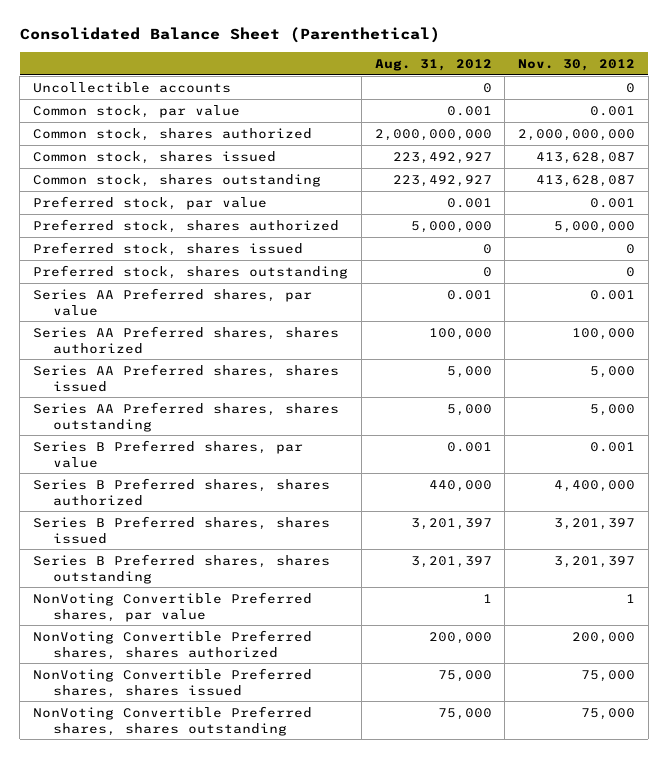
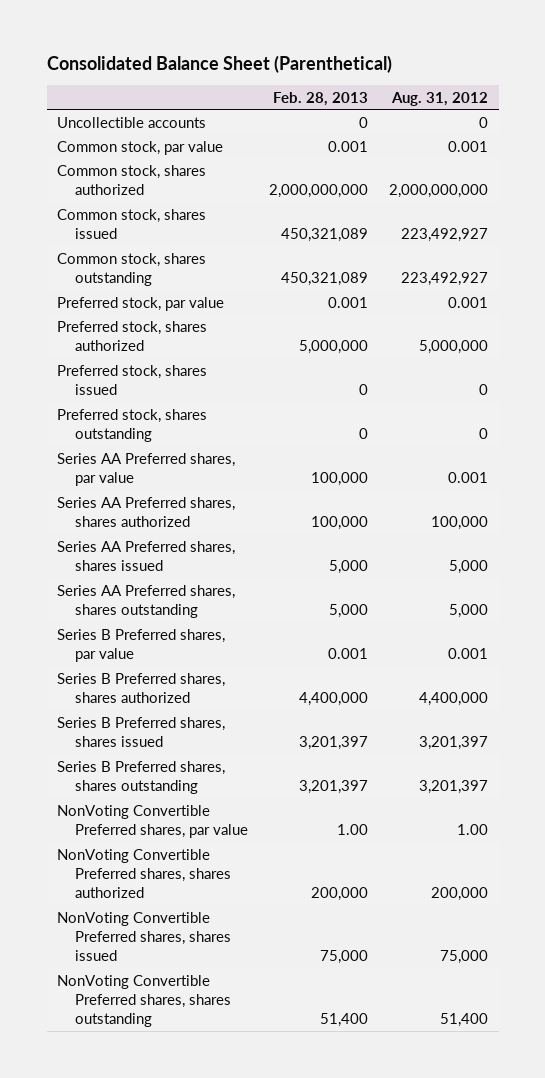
[517,58,635,71] Nov. 30, 2012 -> none
none -> [273,91,369,106] Feb. 28, 2013
[428,479,492,492] 440,000 -> [419,691,489,706] 4,400,000
[482,593,492,603] 1 -> [457,823,489,835] 1.00
[437,707,492,720] 75,000 -> [440,1013,489,1028] 51,400

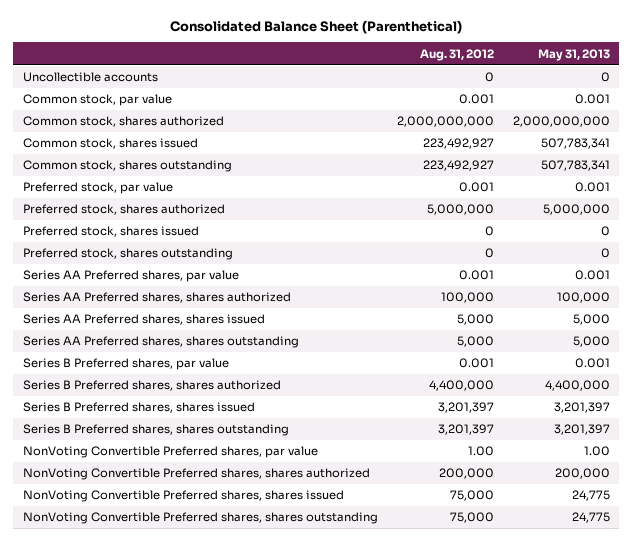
[273,91,369,106] Feb. 28, 2013 -> none
none -> [537,48,610,61] May 31, 2013
[440,1013,489,1028] 51,400 -> [449,512,494,524] 75,000

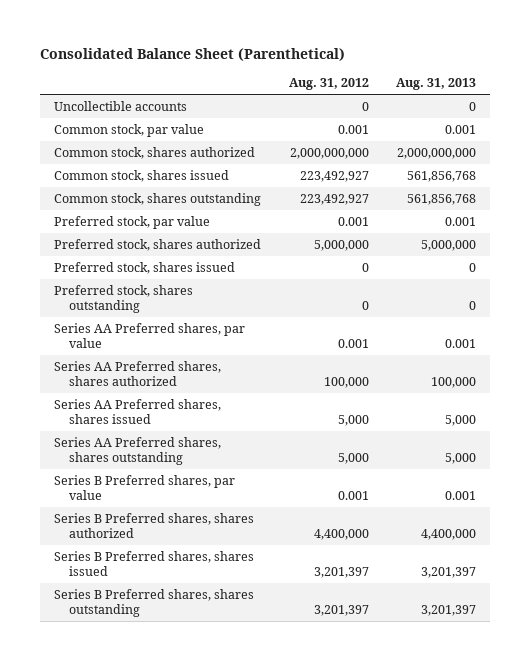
[537,48,610,61] May 31, 2013 -> none
none -> [396,78,477,91] Aug. 31, 2013
[22,446,318,459] NonVoting Convertible Preferred shares, par value -> none
[22,468,370,481] NonVoting Convertible Preferred shares, shares authorized -> none
[22,490,344,503] NonVoting Convertible Preferred shares, shares issued -> none
[22,512,378,525] NonVoting Convertible Preferred shares, shares outstanding -> none

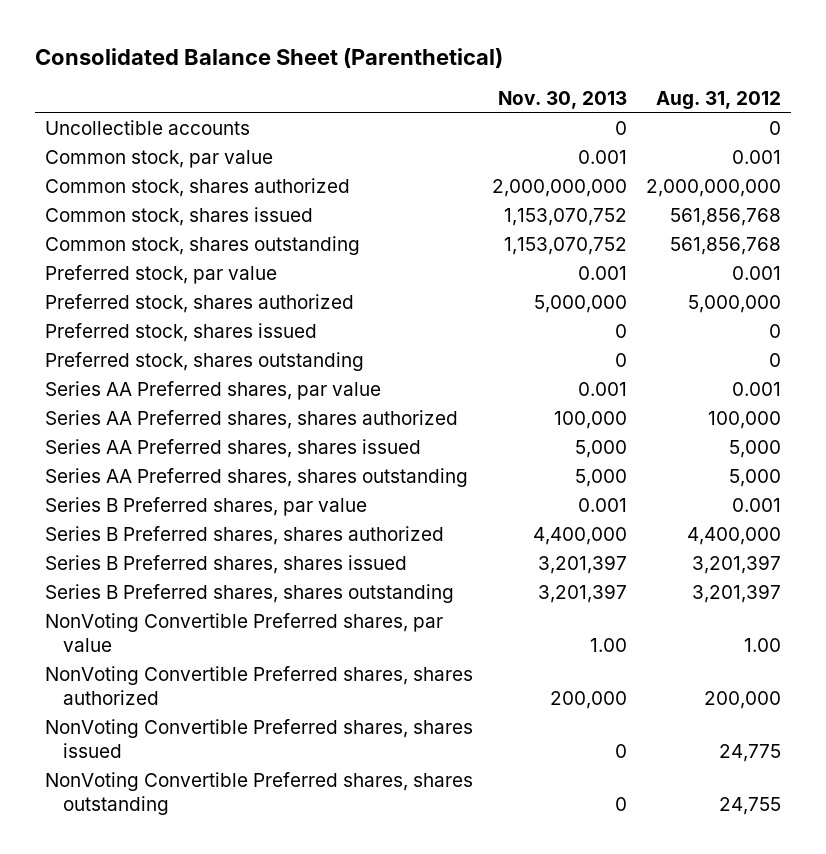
[396,78,477,91] Aug. 31, 2013 -> none
none -> [498,91,628,110] Nov. 30, 2013
[299,170,369,182] 223,492,927 -> [670,208,782,227] 561,856,768
[299,193,369,205] 223,492,927 -> [670,237,782,256] 561,856,768
none -> [44,613,443,653] NonVoting Convertible Preferred shares, par value
none -> [44,666,473,706] NonVoting Convertible Preferred shares, shares authorized
none -> [44,719,473,759] NonVoting Convertible Preferred shares, shares issued
none -> [44,772,473,816] NonVoting Convertible Preferred shares, shares outstanding

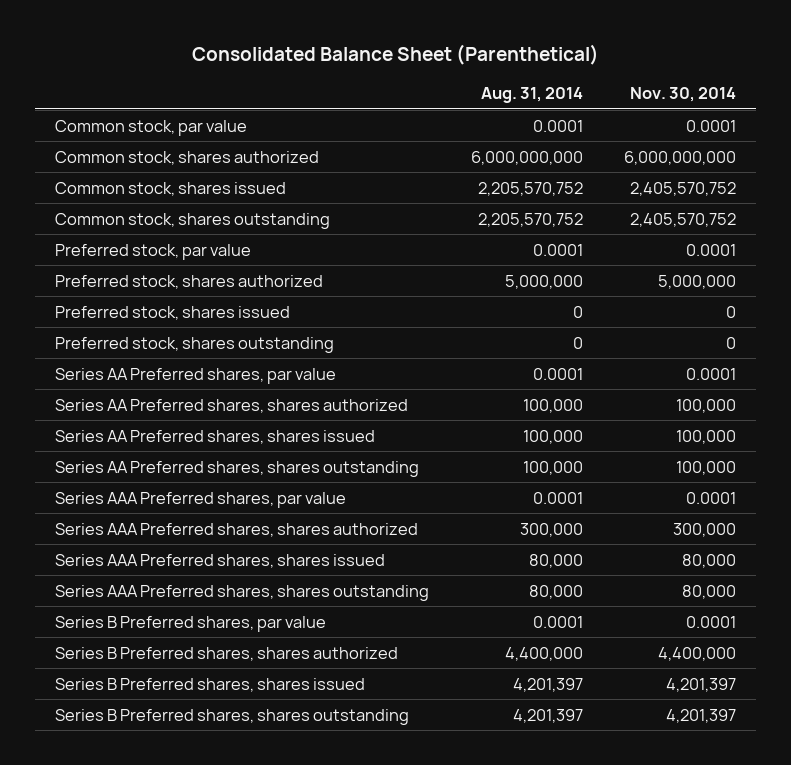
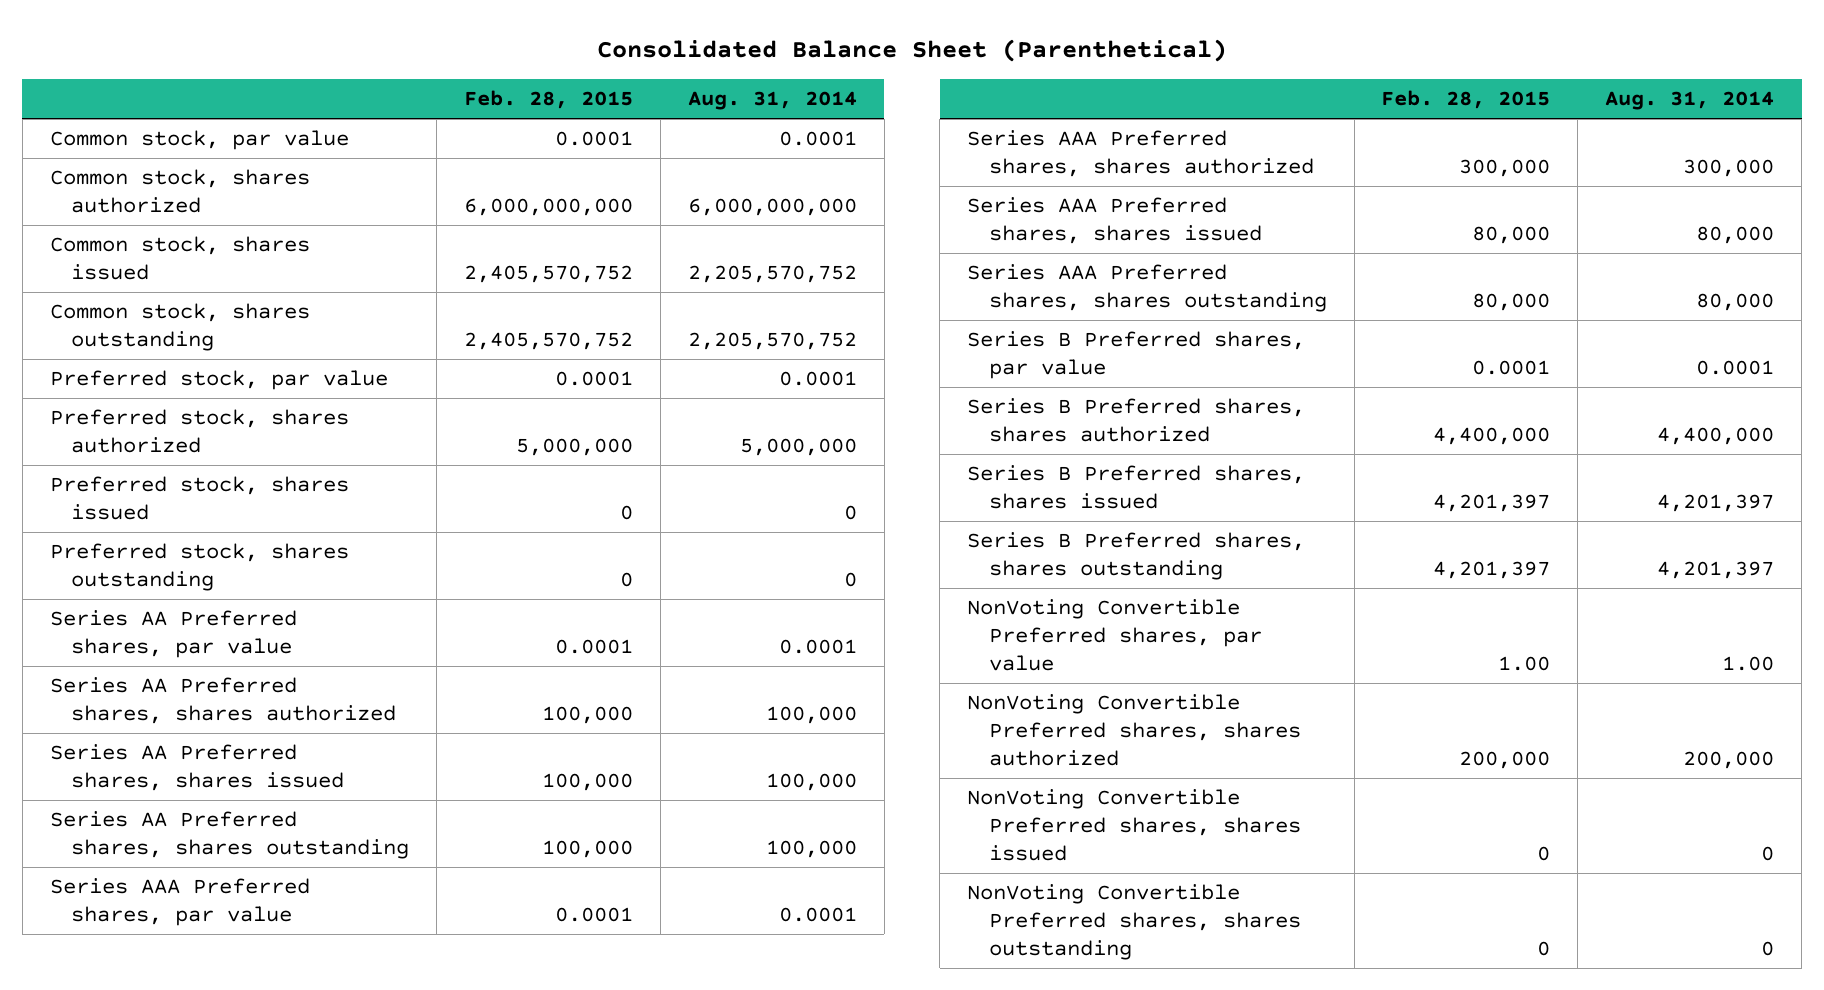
[629,87,736,103] Nov. 30, 2014 -> none
none -> [463,90,633,110] Feb. 28, 2015
none -> [967,599,1262,671] NonVoting Convertible Preferred shares, par value
none -> [967,694,1301,766] NonVoting Convertible Preferred shares, shares authorized
none -> [967,789,1301,861] NonVoting Convertible Preferred shares, shares issued
none -> [967,884,1301,960] NonVoting Convertible Preferred shares, shares outstanding

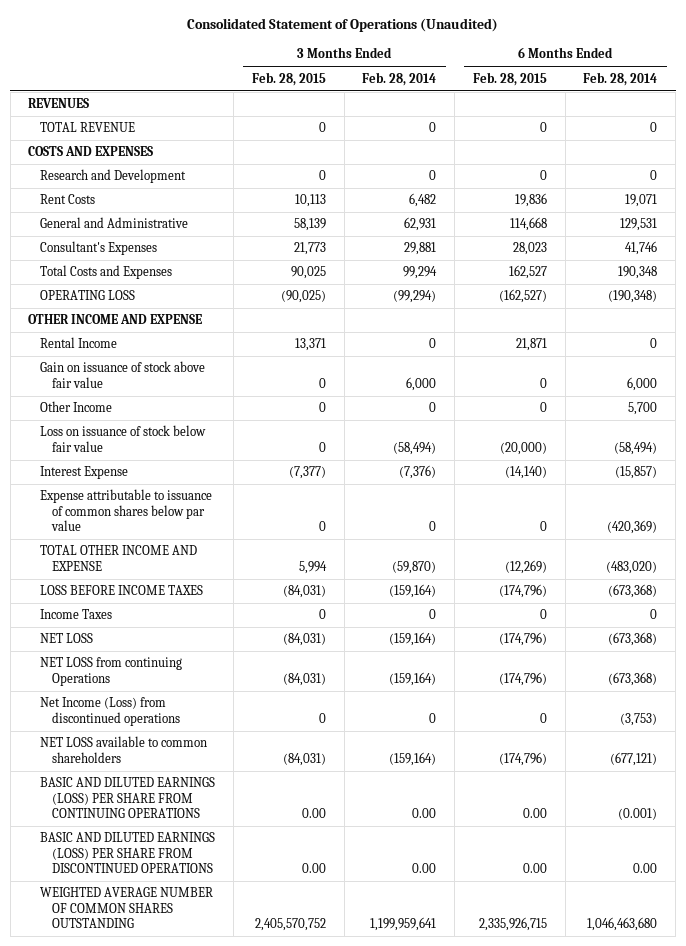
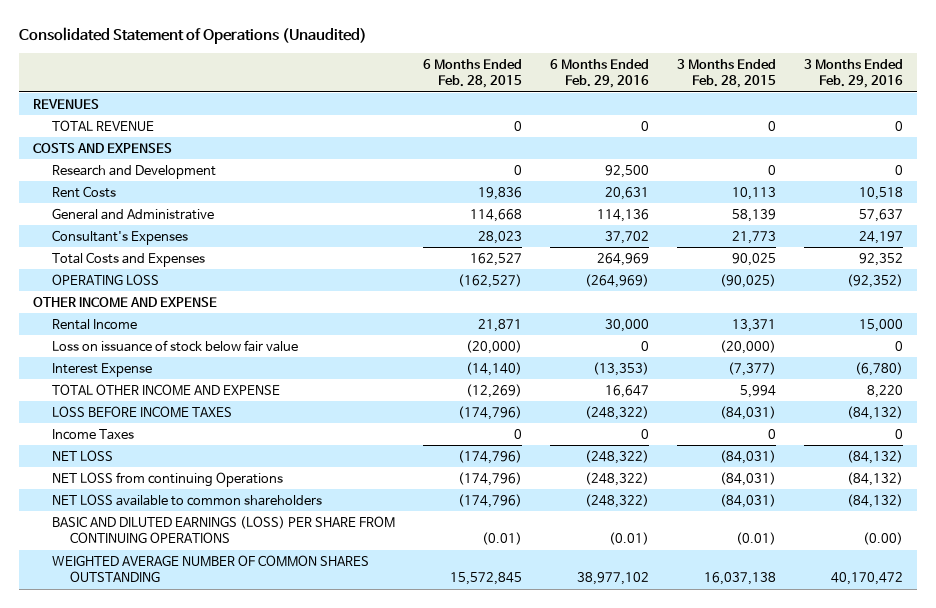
[362,71,437,86] Feb. 28, 2014 -> none
[583,71,658,86] Feb. 28, 2014 -> none
none -> [549,58,649,89] 6 Months Ended Feb. 29, 2016
none -> [803,58,903,89] 3 Months Ended Feb. 29, 2016
[40,361,206,388] Gain on issuance of stock above fair value -> none
[40,401,113,413] Other Income -> none
[318,441,326,452] 0 -> [719,339,776,354] (20,000)
[40,489,213,532] Expense attributable to issuance of common shares below par value -> none
[40,697,181,726] Net Income (Loss) from discontinued operations -> none
[40,832,216,874] BASIC AND DILUTED EARNINGS (LOSS) PER SHARE FROM DISCONTINUED OPERATIONS -> none
[301,808,326,819] 0.00 -> [735,532,776,546] (0.01)
[522,808,547,819] 0.00 -> [481,532,522,546] (0.01)
[254,918,326,932] 2,405,570,752 -> [703,572,776,586] 16,037,138
[478,917,547,932] 2,335,926,715 -> [449,572,522,586] 15,572,845

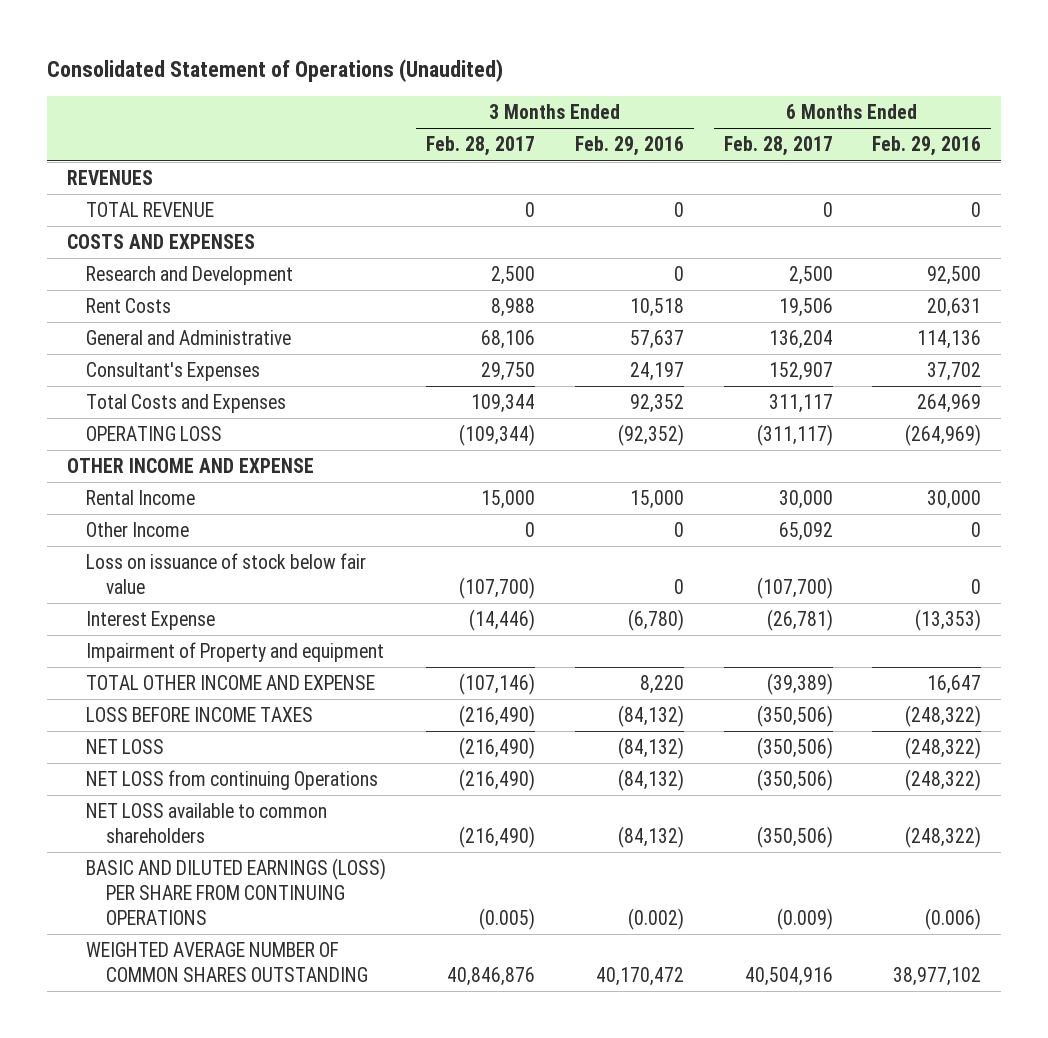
[422,58,522,89] 6 Months Ended Feb. 28, 2015 -> none
[676,58,776,89] 3 Months Ended Feb. 28, 2015 -> none
none -> [426,136,536,157] Feb. 28, 2017
none -> [723,136,833,157] Feb. 28, 2017
none -> [86,521,190,537] Other Income
none -> [86,641,385,662] Impairment of Property and equipment
[51,428,134,440] Income Taxes -> none
[608,532,649,546] (0.01) -> [925,908,982,931] (0.006)
[862,532,903,546] (0.00) -> [627,908,684,931] (0.002)

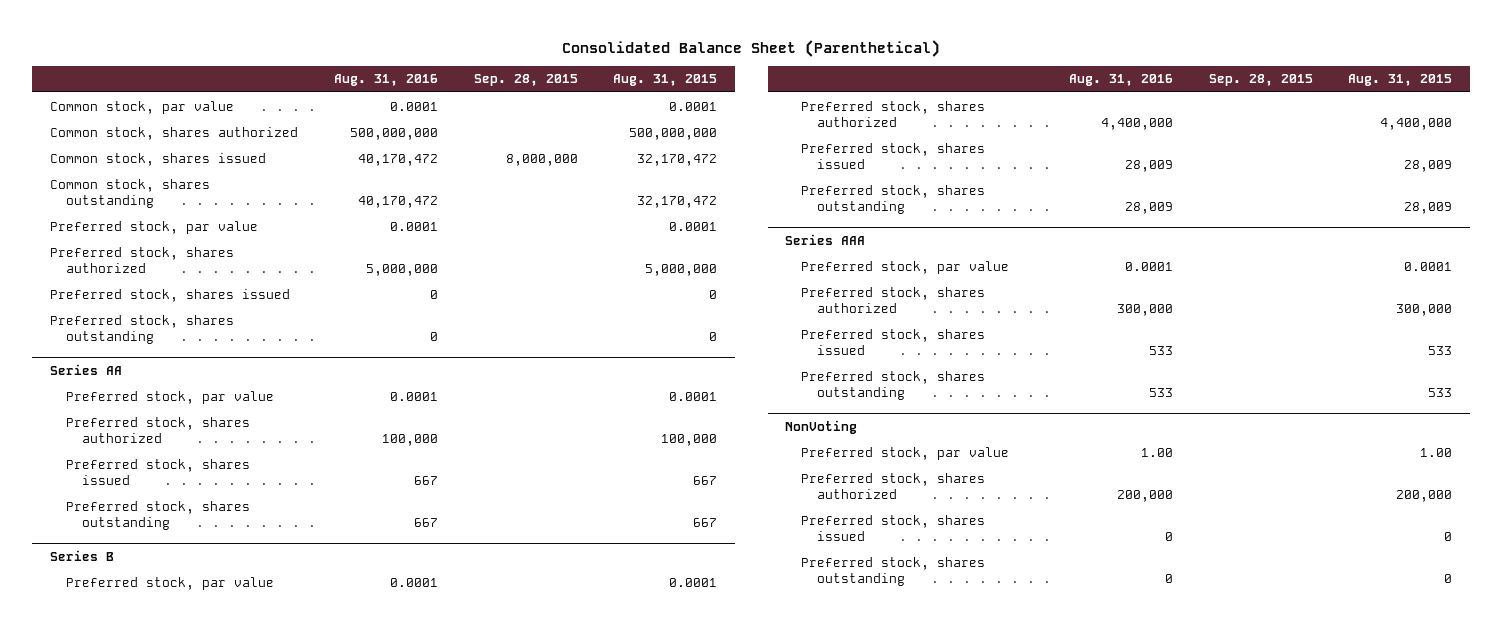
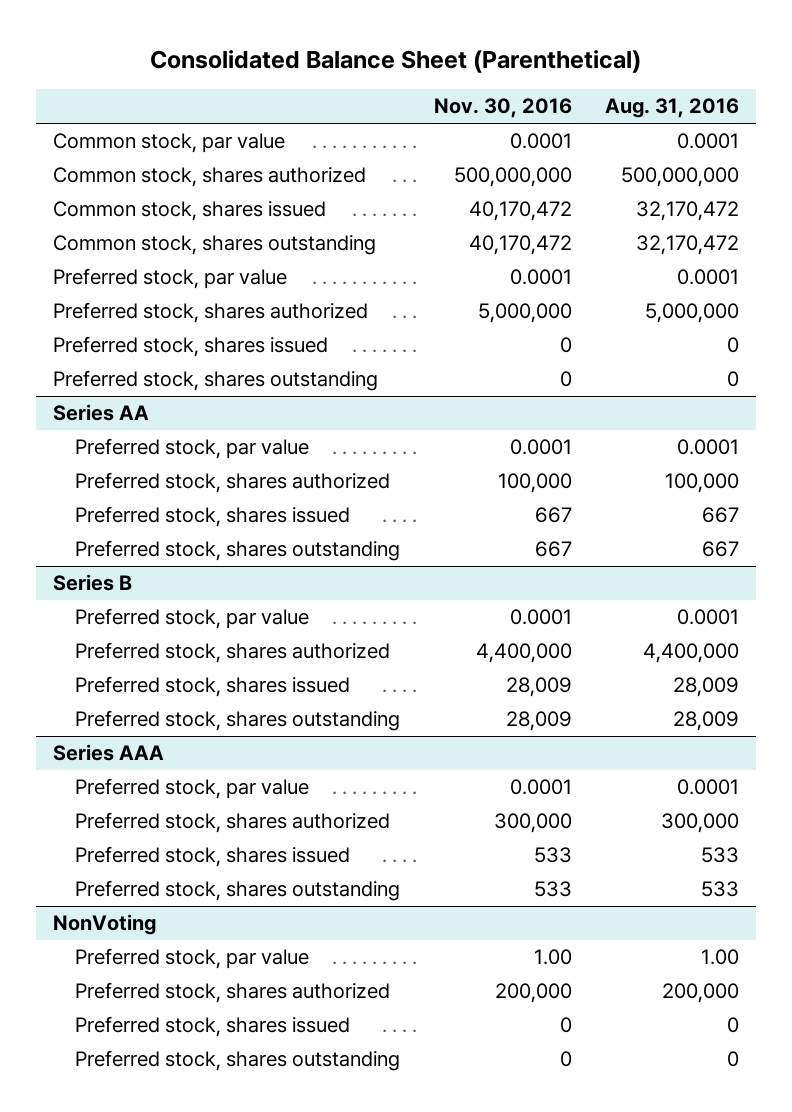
[473,74,578,87] Sep. 28, 2015 -> none
[613,74,718,87] Aug. 31, 2015 -> none
none -> [433,98,572,119] Nov. 30, 2016
[357,153,438,166] 40,170,472 -> [636,201,740,222] 32,170,472
[357,195,438,208] 40,170,472 -> [636,235,740,256] 32,170,472

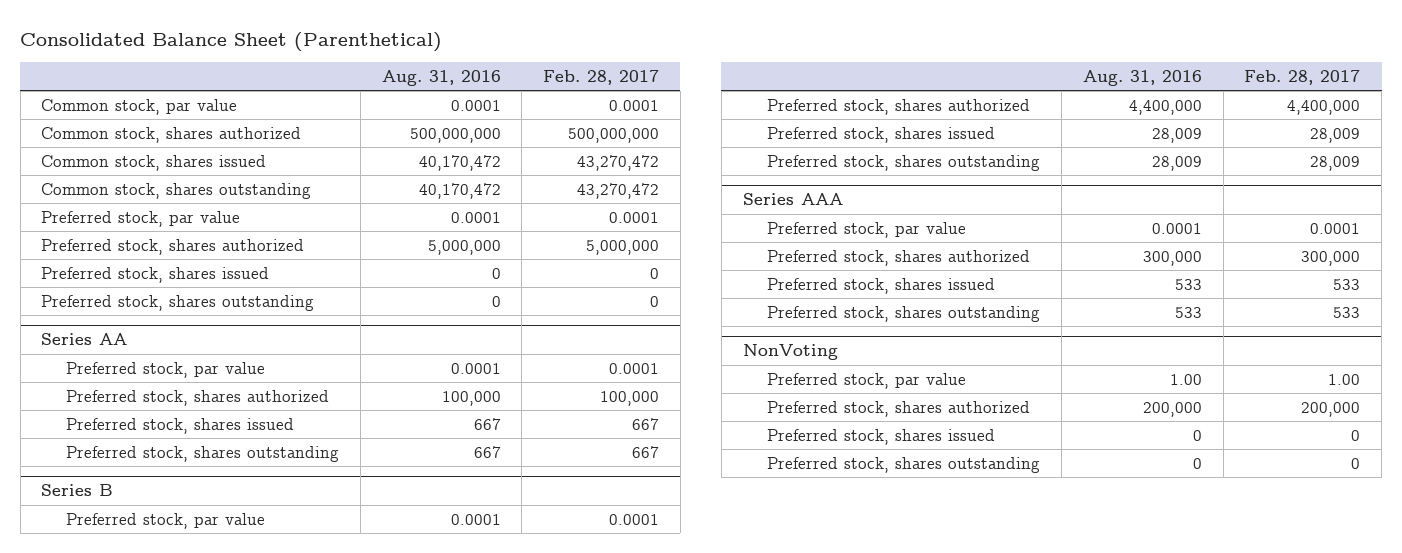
[433,98,572,119] Nov. 30, 2016 -> none
none -> [543,69,660,85] Feb. 28, 2017
[636,201,740,222] 32,170,472 -> [418,154,501,171] 40,170,472
[636,235,740,256] 32,170,472 -> [418,182,501,199] 40,170,472

